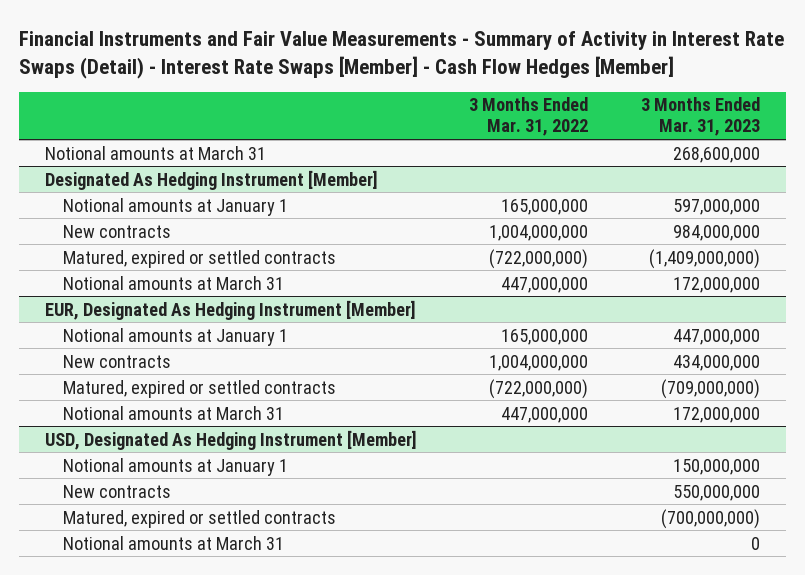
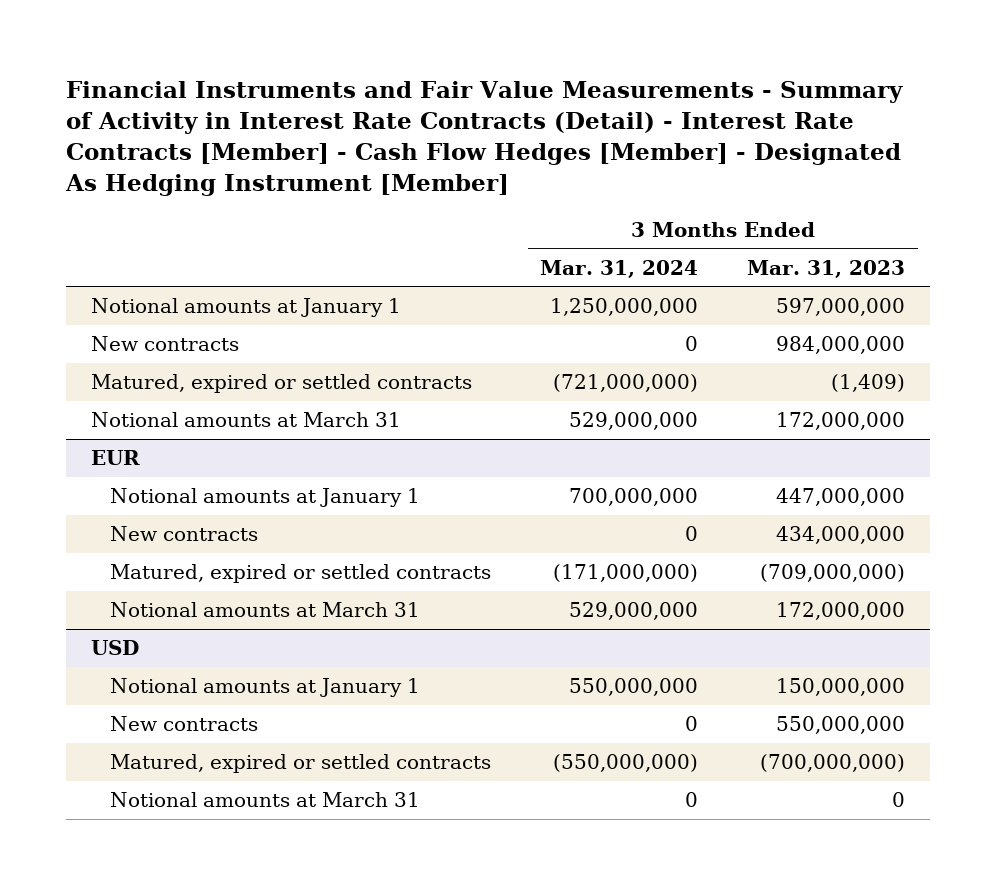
[18,31,784,80] Financial Instruments and Fair Value Measurements - Summary of Activity in Interest Rate Swaps (Detail) - Interest Rate Swaps [Member] - Cash Flow Hedges [Member] -> [65,80,904,196] Financial Instruments and Fair Value Measurements - Summary of Activity in Interest Rate Contracts (Detail) - Interest Rate Contracts [Member] - Cash Flow Hedges [Member] - Designated As Hedging Instrument [Member]
[469,97,589,137] 3 Months Ended Mar. 31, 2022 -> none
none -> [539,259,698,278] Mar. 31, 2024
[44,145,266,160] Notional amounts at March 31 -> none
[44,169,378,190] Designated As Hedging Instrument [Member] -> none
[648,248,760,269] (1,409,000,000) -> [831,374,906,393] (1,409)
[44,299,416,320] EUR, Designated As Hedging Instrument [Member] -> none
none -> [91,450,141,466] EUR
[44,429,417,450] USD, Designated As Hedging Instrument [Member] -> none
none -> [91,640,140,656] USD

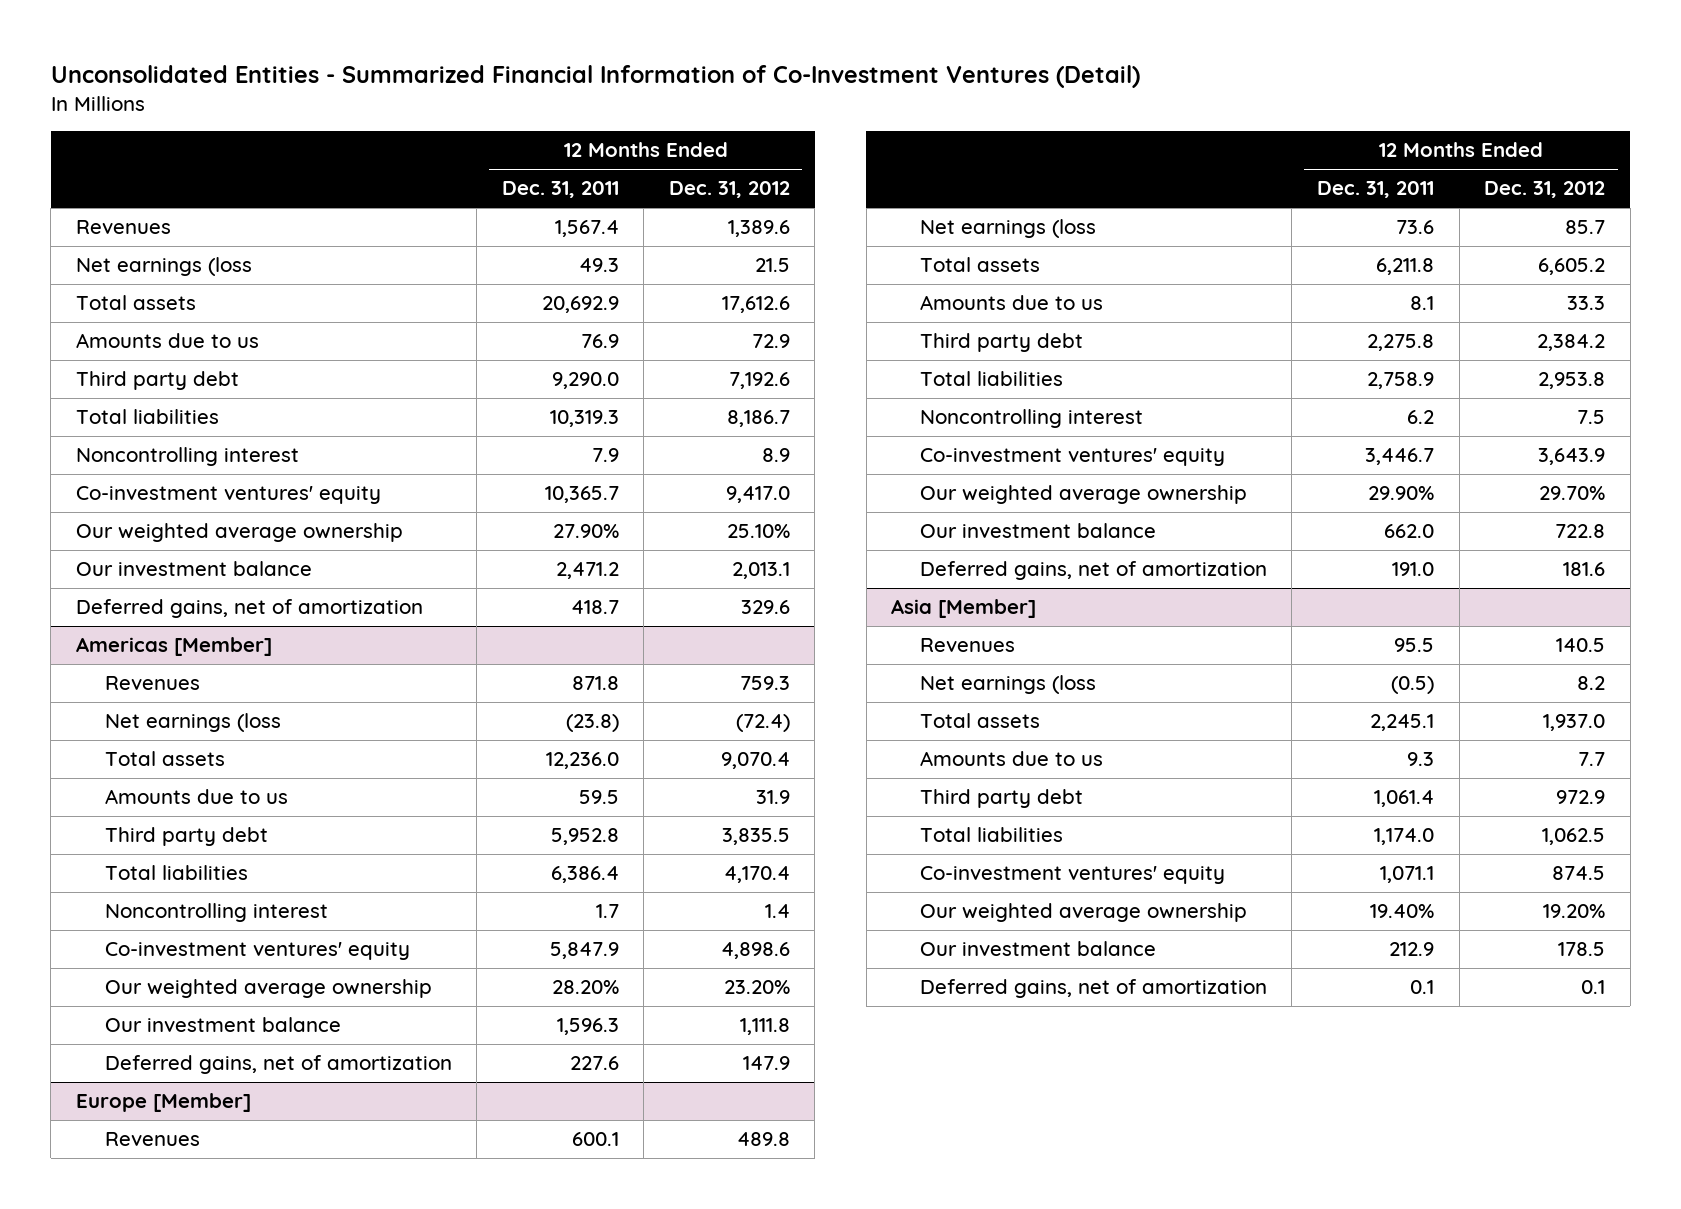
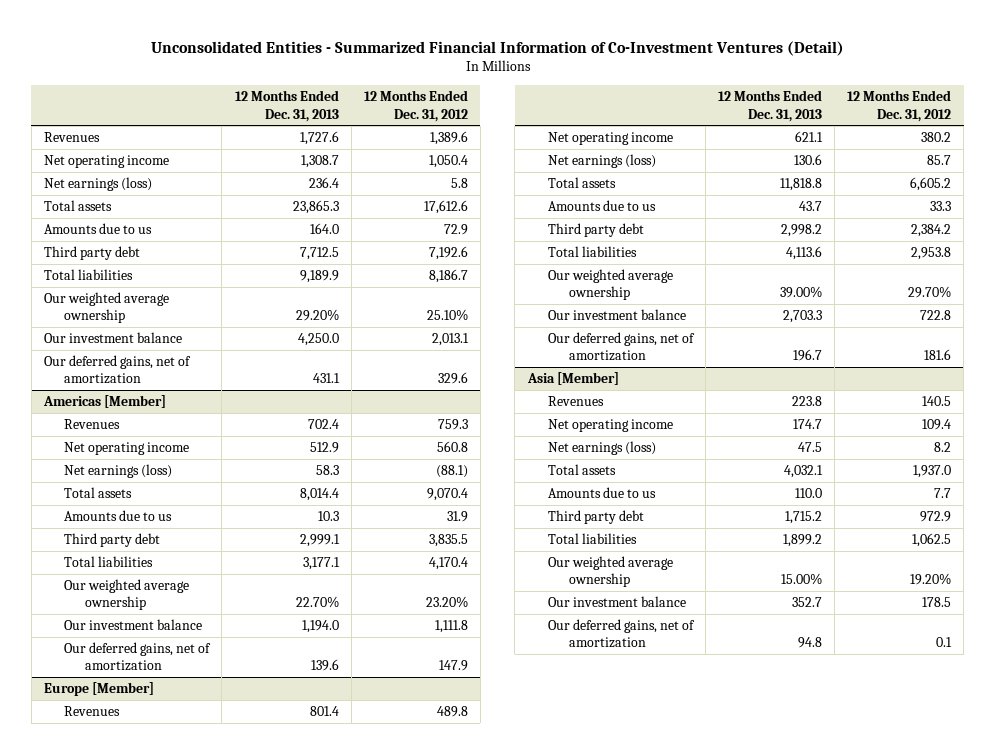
[501,181,619,199] Dec. 31, 2011 -> none
none -> [234,90,339,122] 12 Months Ended Dec. 31, 2013
none -> [43,155,169,169] Net operating income
[75,257,252,277] Net earnings (loss -> [43,177,152,192] Net earnings (loss)
[754,258,790,273] 21.5 -> [450,178,468,189] 5.8
[75,447,299,467] Noncontrolling interest -> none
[75,486,381,505] Co-investment ventures' equity -> none
[75,599,423,619] Deferred gains, net of amortization -> [43,355,191,385] Our deferred gains, net of amortization
none -> [64,442,190,456] Net operating income
[104,713,281,733] Net earnings (loss -> [64,464,173,479] Net earnings (loss)
[735,714,790,733] (72.4) -> [435,465,468,479] (88.1)
[104,903,328,923] Noncontrolling interest -> none
[104,942,410,961] Co-investment ventures' equity -> none
[104,1055,452,1075] Deferred gains, net of amortization -> [64,642,212,672] Our deferred gains, net of amortization
none -> [548,132,674,146] Net operating income
[919,219,1096,239] Net earnings (loss -> [548,154,657,169] Net earnings (loss)
[919,409,1143,429] Noncontrolling interest -> none
[919,448,1225,467] Co-investment ventures' equity -> none
[919,561,1267,581] Deferred gains, net of amortization -> [548,332,696,362] Our deferred gains, net of amortization
none -> [548,419,674,433] Net operating income
[919,675,1096,695] Net earnings (loss -> [548,441,657,456] Net earnings (loss)
[919,866,1225,885] Co-investment ventures' equity -> none
[919,979,1267,999] Deferred gains, net of amortization -> [548,619,696,649] Our deferred gains, net of amortization

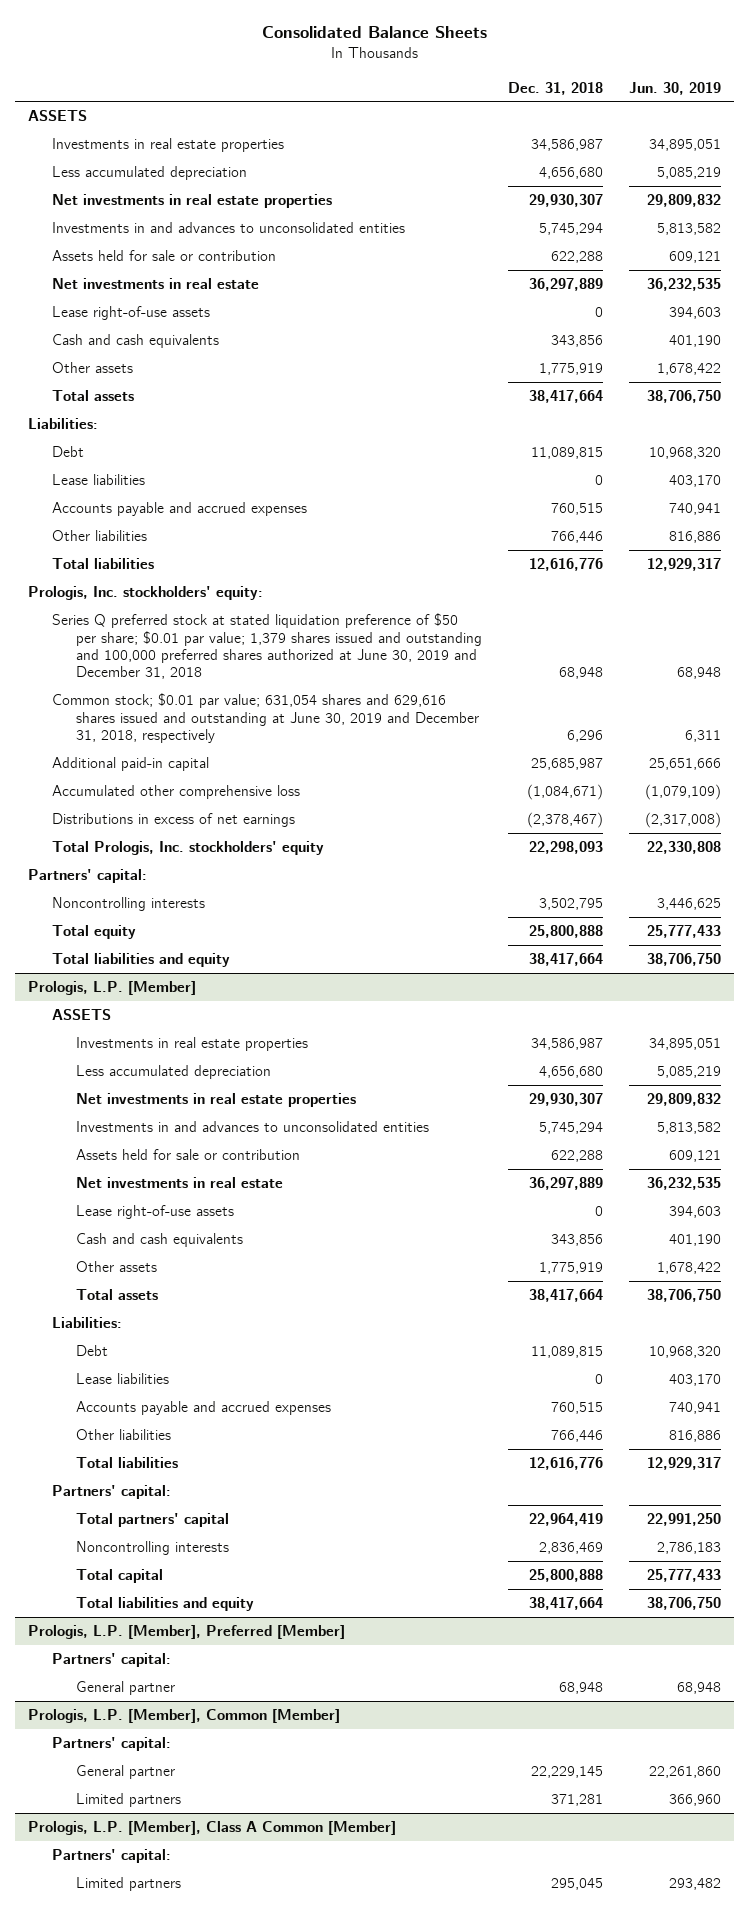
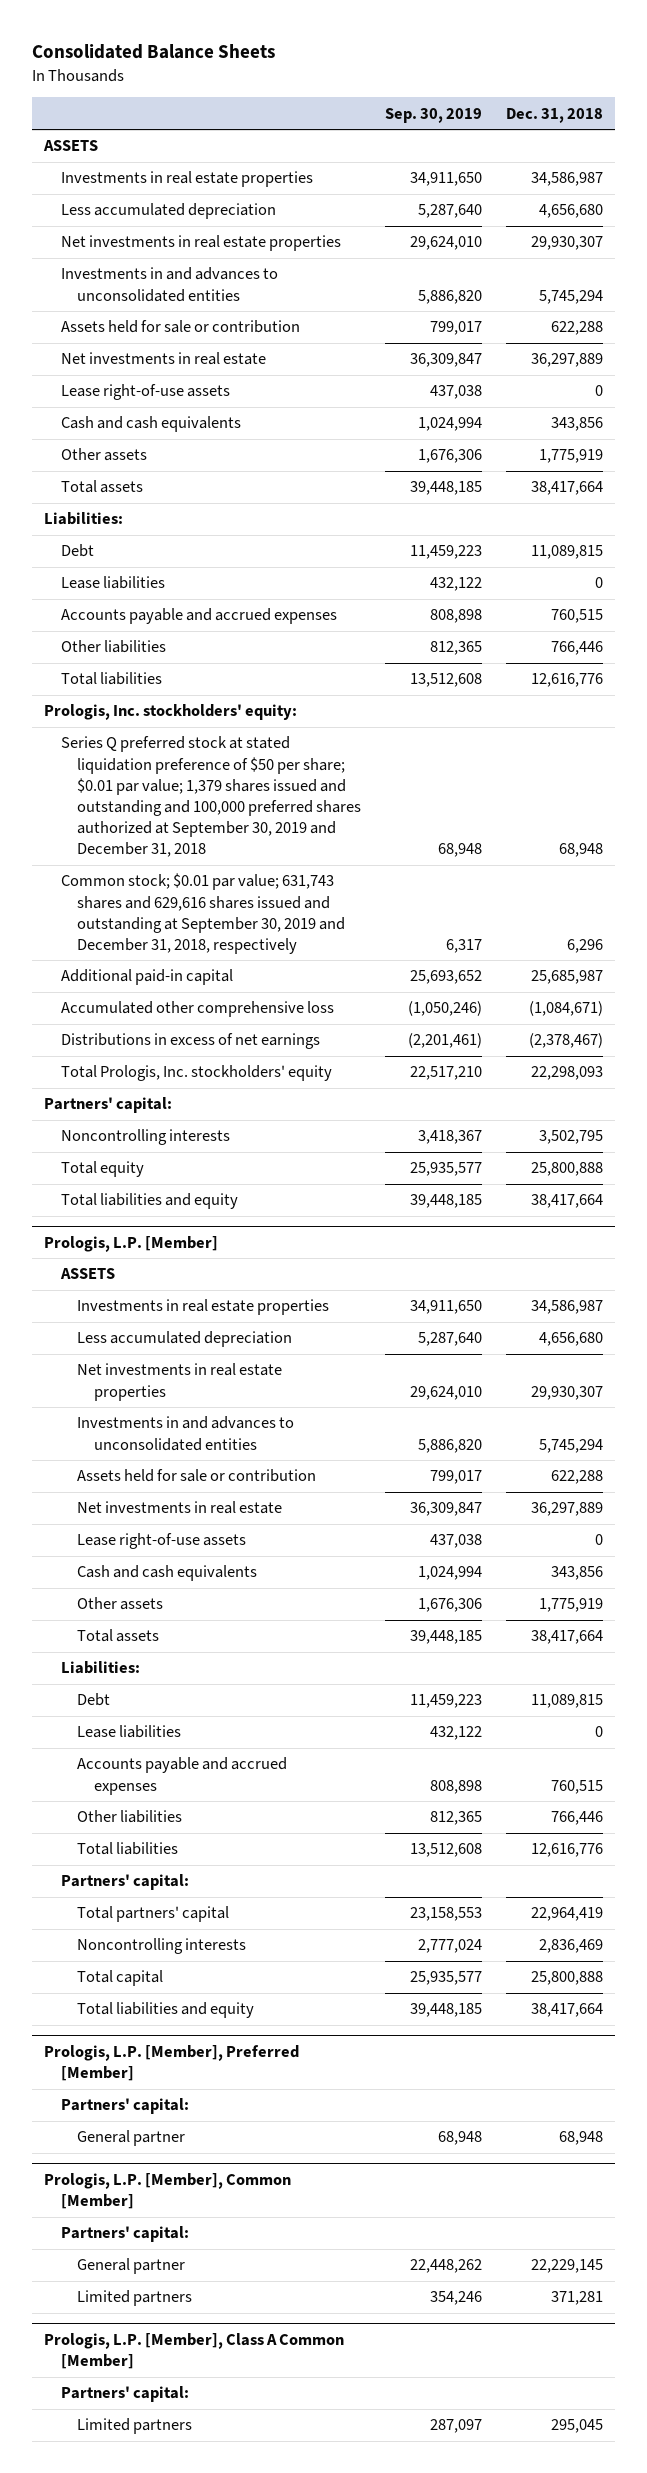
[629,81,722,95] Jun. 30, 2019 -> none
none -> [385,107,483,123] Sep. 30, 2019
[52,613,482,680] Series Q preferred stock at stated liquidation preference of $50 per share; $0.01 par value; 1,379 shares issued and outstanding and 100,000 preferred shares authorized at June 30, 2019 and December 31, 2018 -> [60,736,362,858] Series Q preferred stock at stated liquidation preference of $50 per share; $0.01 par value; 1,379 shares issued and outstanding and 100,000 preferred shares authorized at September 30, 2019 and December 31, 2018
[52,693,479,744] Common stock; $0.01 par value; 631,054 shares and 629,616 shares issued and outstanding at June 30, 2019 and December 31, 2018, respectively -> [60,873,346,954] Common stock; $0.01 par value; 631,743 shares and 629,616 shares issued and outstanding at September 30, 2019 and December 31, 2018, respectively

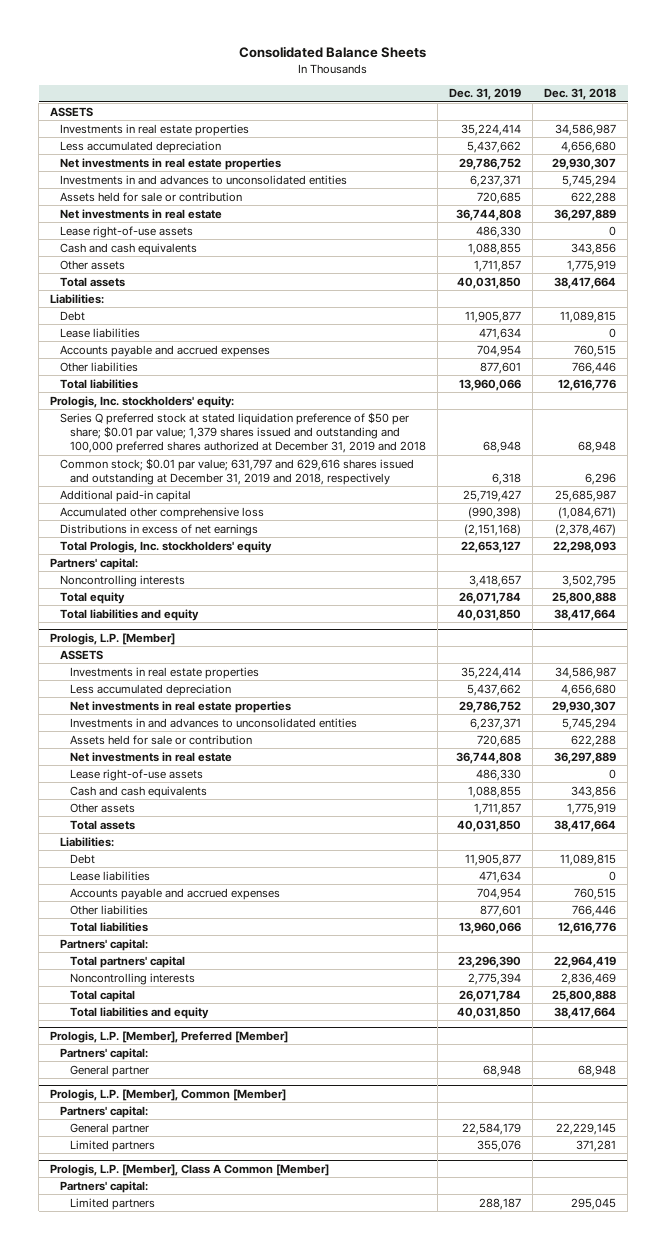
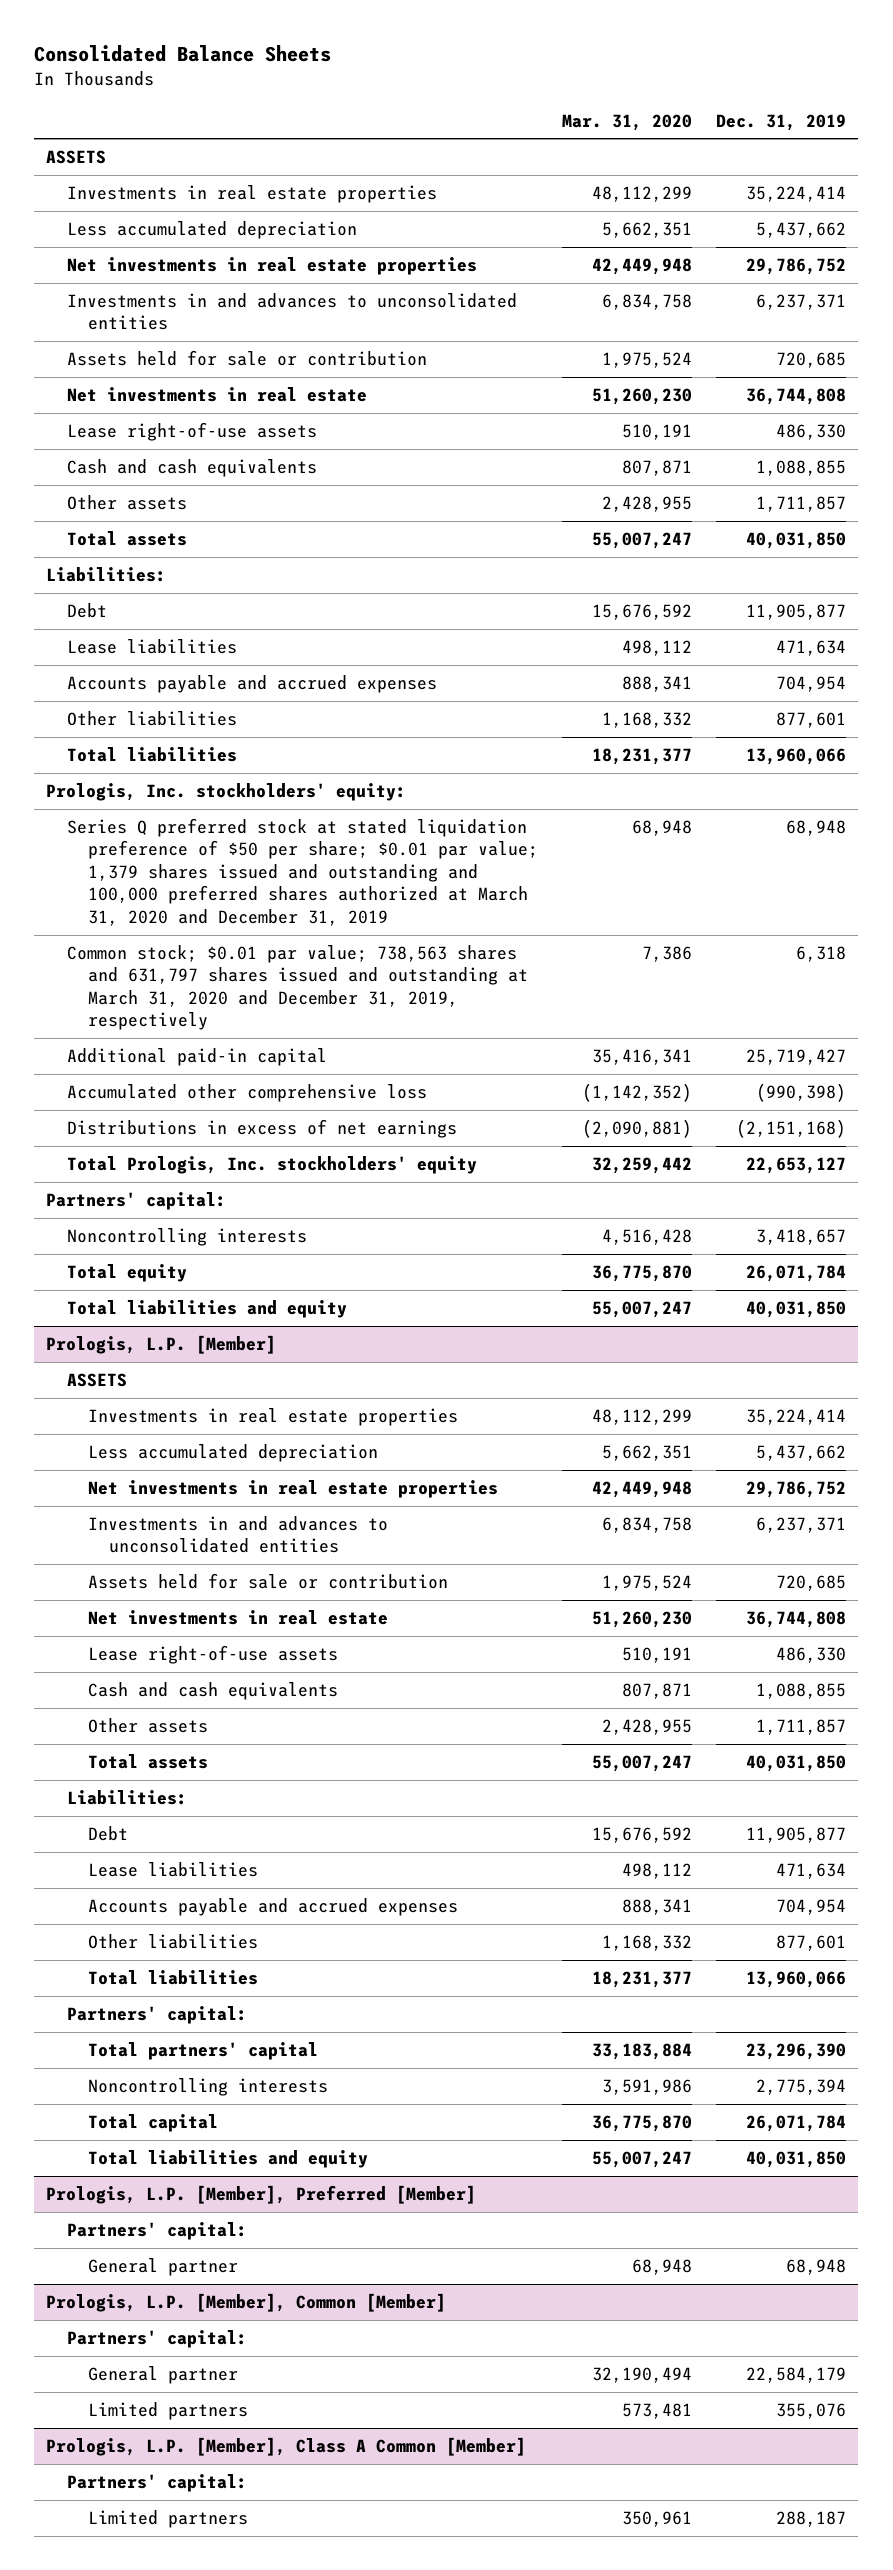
[544,88,617,101] Dec. 31, 2018 -> none
none -> [562,113,693,131] Mar. 31, 2020
[60,411,427,454] Series Q preferred stock at stated liquidation preference of $50 per share; $0.01 par value; 1,379 shares issued and outstanding and 100,000 preferred shares authorized at December 31, 2019 and 2018 -> [67,817,539,926] Series Q preferred stock at stated liquidation preference of $50 per share; $0.01 par value; 1,379 shares issued and outstanding and 100,000 preferred shares authorized at March 31, 2020 and December 31, 2019
[60,457,415,485] Common stock; $0.01 par value; 631,797 and 629,616 shares issued and outstanding at December 31, 2019 and 2018, respectively -> [67,944,529,1031] Common stock; $0.01 par value; 738,563 shares and 631,797 shares issued and outstanding at March 31, 2020 and December 31, 2019, respectively

